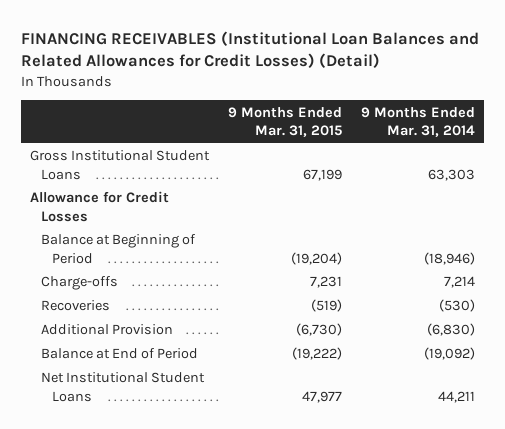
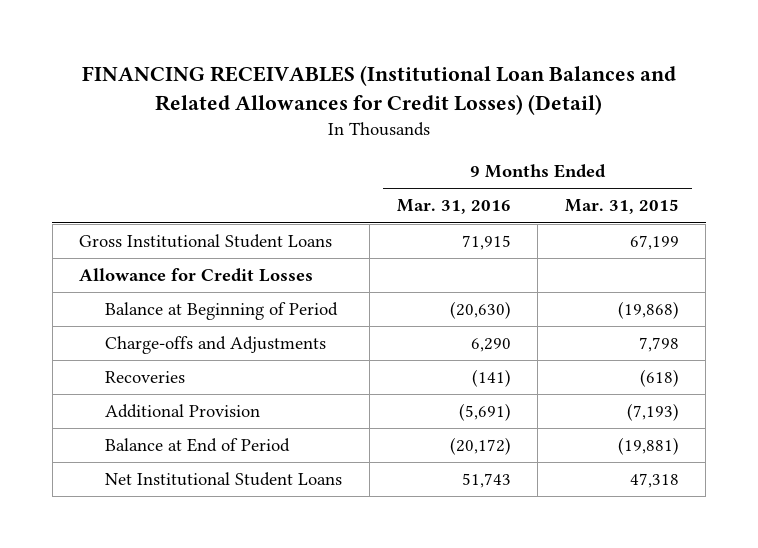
[360,106,475,138] 9 Months Ended Mar. 31, 2014 -> none
none -> [396,199,511,215] Mar. 31, 2016
[291,252,343,266] (19,204) -> [617,301,679,320] (19,868)
[41,276,119,291] Charge-offs -> [105,336,327,355] Charge-offs and Adjustments
[310,276,343,289] 7,231 -> [638,337,679,353] 7,798
[311,299,343,313] (519) -> [639,369,679,388] (618)
[296,323,343,337] (6,730) -> [626,403,679,422] (7,193)
[292,347,343,361] (19,222) -> [617,437,679,456] (19,881)
[302,391,343,404] 47,977 -> [629,473,679,489] 47,318

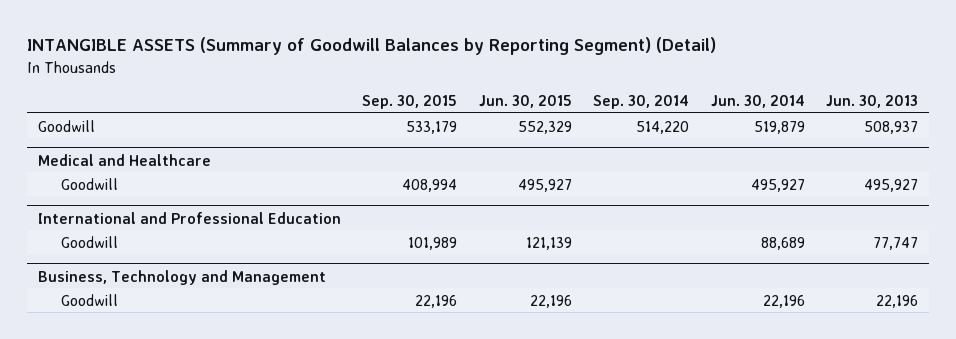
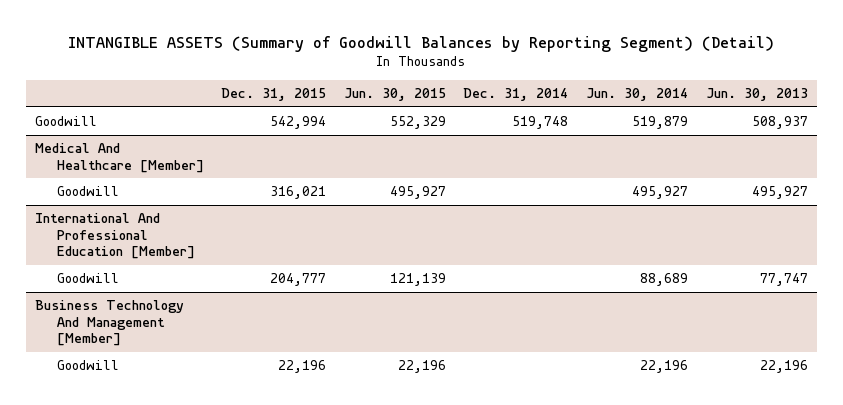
[362,94,458,109] Sep. 30, 2015 -> none
[593,94,690,109] Sep. 30, 2014 -> none
none -> [221,88,327,102] Dec. 31, 2015
none -> [463,88,569,102] Dec. 31, 2014
[37,153,211,166] Medical and Healthcare -> [35,143,204,173] Medical And Healthcare [Member]
[37,211,341,224] International and Professional Education -> [35,213,195,260] International And Professional Education [Member]
[37,269,326,285] Business, Technology and Management -> [35,300,185,347] Business Technology And Management [Member]

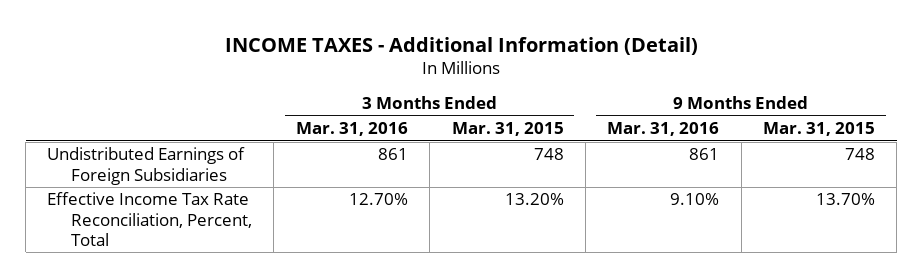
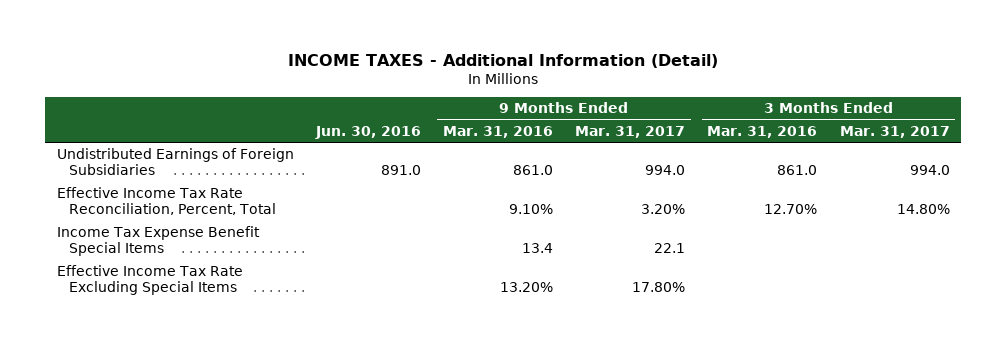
[451,122,564,137] Mar. 31, 2015 -> none
[762,122,875,137] Mar. 31, 2015 -> none
none -> [314,125,421,139] Jun. 30, 2016
none -> [575,125,686,138] Mar. 31, 2017
none -> [839,125,950,138] Mar. 31, 2017
[377,148,408,161] 861 -> [777,165,818,176] 861.0
[689,148,720,161] 861 -> [512,165,553,176] 861.0
none -> [56,226,260,257] Income Tax Expense Benefit Special Items
none -> [56,265,243,296] Effective Income Tax Rate Excluding Special Items

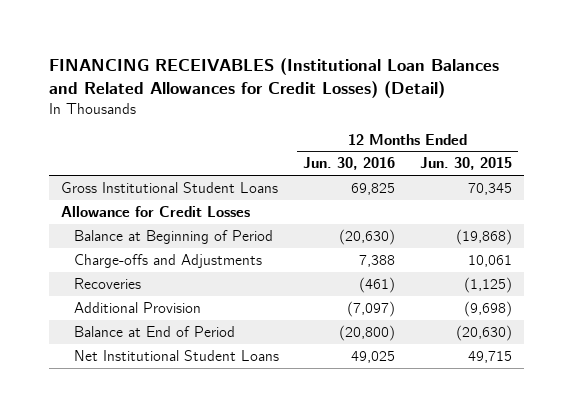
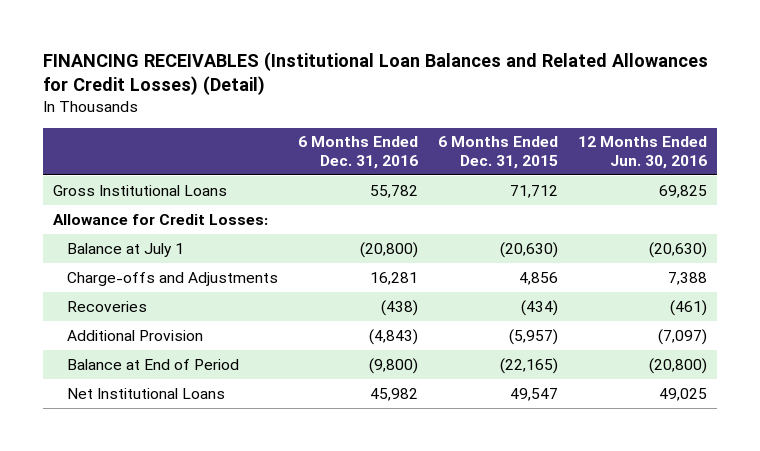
[419,157,512,171] Jun. 30, 2015 -> none
none -> [298,136,419,169] 6 Months Ended Dec. 31, 2016
none -> [438,136,559,169] 6 Months Ended Dec. 31, 2015
[60,181,278,193] Gross Institutional Student Loans -> [53,184,228,196] Gross Institutional Loans
[60,205,250,217] Allowance for Credit Losses -> [53,213,269,225] Allowance for Credit Losses:
[73,229,273,244] Balance at Beginning of Period -> [67,242,185,257] Balance at July 1
[73,349,279,361] Net Institutional Student Loans -> [67,387,226,399] Net Institutional Loans

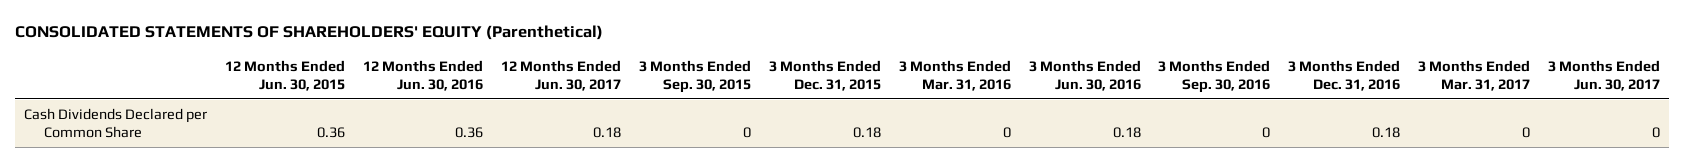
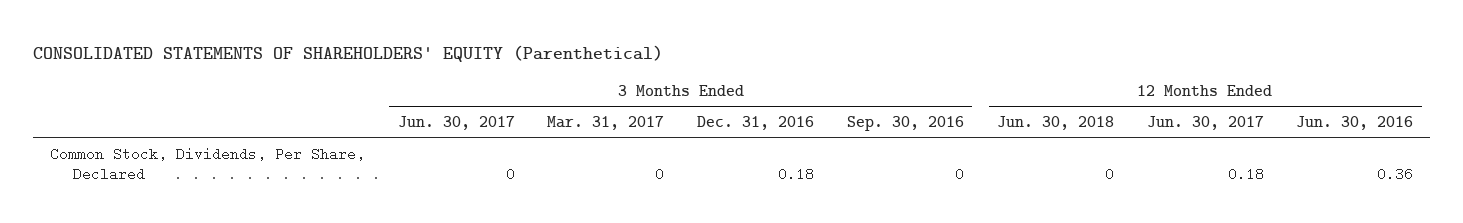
[225,59,346,91] 12 Months Ended Jun. 30, 2015 -> none
[638,59,751,93] 3 Months Ended Sep. 30, 2015 -> none
[768,59,881,91] 3 Months Ended Dec. 31, 2015 -> none
[898,59,1011,91] 3 Months Ended Mar. 31, 2016 -> none
[1028,59,1141,91] 3 Months Ended Jun. 30, 2016 -> none
none -> [996,115,1114,130] Jun. 30, 2018
[24,108,208,139] Cash Dividends Declared per Common Share -> [49,146,365,182] Common Stock, Dividends, Per Share, Declared

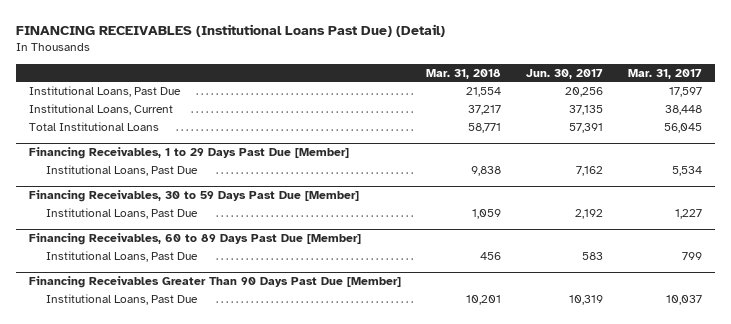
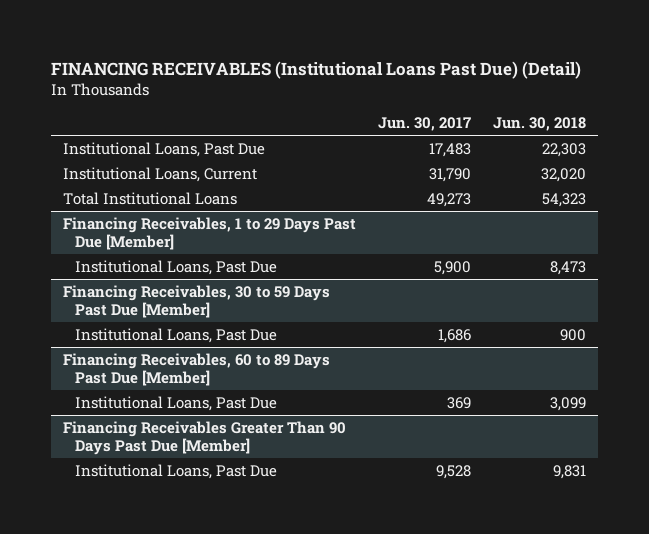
[425,68,501,79] Mar. 31, 2018 -> none
[628,68,703,79] Mar. 31, 2017 -> none
none -> [493,116,587,131] Jun. 30, 2018
[565,87,604,98] 20,256 -> [429,143,472,158] 17,483
[569,105,604,116] 37,135 -> [429,168,472,183] 31,790
[569,123,604,134] 57,391 -> [427,193,472,208] 49,273
[576,166,604,177] 7,162 -> [434,261,472,276] 5,900
[575,209,604,220] 2,192 -> [438,329,472,344] 1,686
[582,252,604,261] 583 -> [447,397,472,410] 369
[569,295,604,306] 10,319 -> [436,465,472,480] 9,528

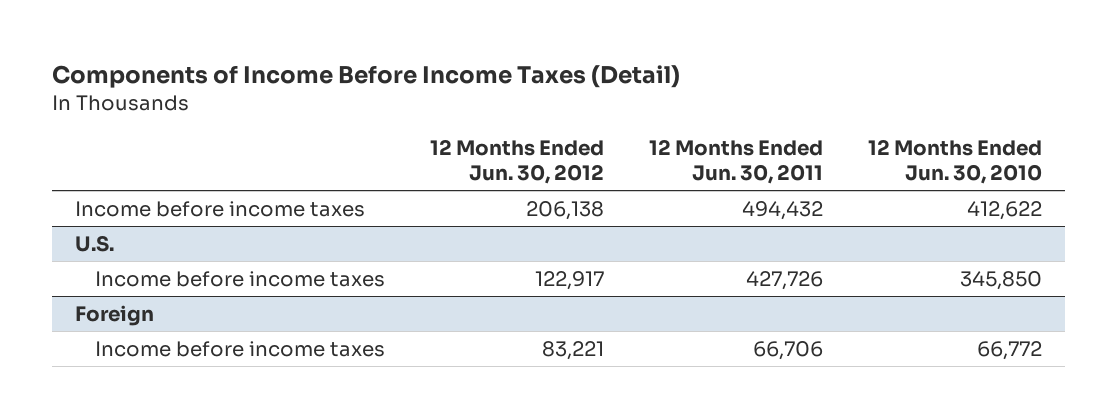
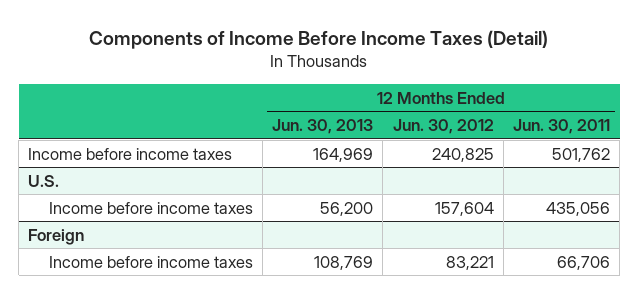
[868,138,1043,185] 12 Months Ended Jun. 30, 2010 -> none
none -> [272,119,374,135] Jun. 30, 2013
[525,200,604,220] 206,138 -> [431,147,494,162] 240,825
[741,200,823,220] 494,432 -> [551,147,610,162] 501,762
[534,270,604,290] 122,917 -> [434,201,494,216] 157,604
[745,270,823,290] 427,726 -> [545,201,610,216] 435,056

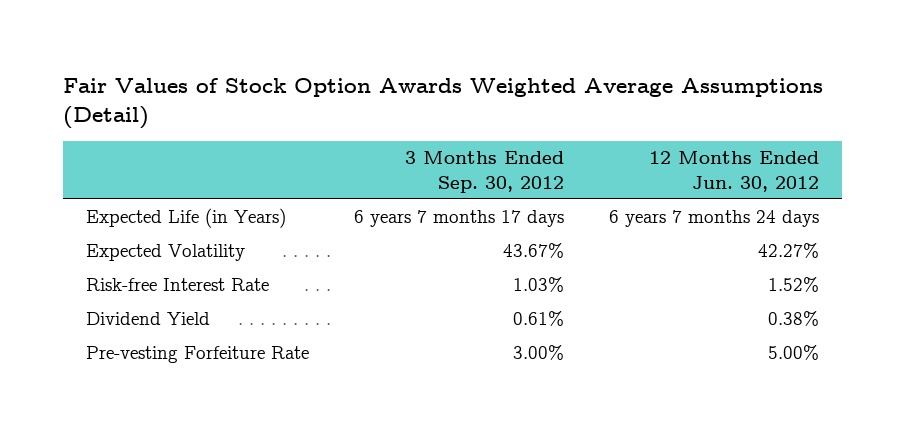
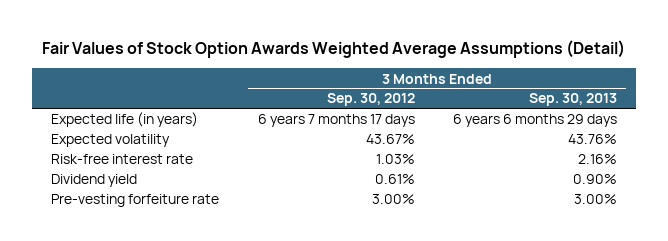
[649,151,820,192] 12 Months Ended Jun. 30, 2012 -> none
none -> [528,93,617,107] Sep. 30, 2013
[85,208,286,229] Expected Life (in Years) -> [51,112,199,128] Expected life (in years)
[85,244,245,262] Expected Volatility -> [51,134,171,148] Expected volatility
[85,278,269,292] Risk-free Interest Rate -> [51,154,194,165] Risk-free interest rate
[85,312,210,326] Dividend Yield -> [51,174,138,188] Dividend yield
[85,346,309,364] Pre-vesting Forfeiture Rate -> [51,194,220,208] Pre-vesting forfeiture rate

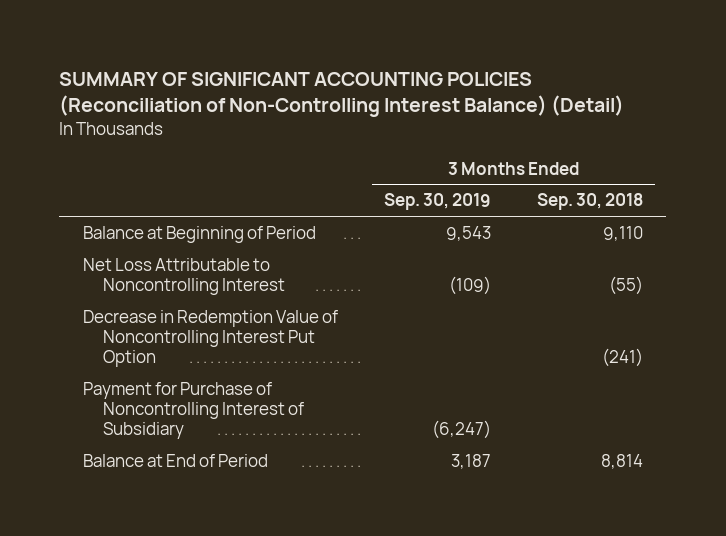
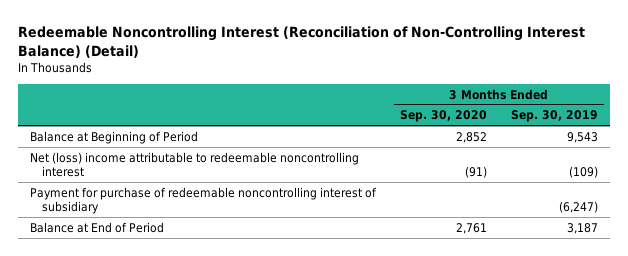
[59,71,625,118] SUMMARY OF SIGNIFICANT ACCOUNTING POLICIES (Reconciliation of Non-Controlling Interest Balance) (Detail) -> [18,26,586,58] Redeemable Noncontrolling Interest (Reconciliation of Non-Controlling Interest Balance) (Detail)
[537,193,644,211] Sep. 30, 2018 -> none
none -> [400,110,488,123] Sep. 30, 2020
[82,310,338,368] Decrease in Redemption Value of Noncontrolling Interest Put Option -> none
[82,258,285,296] Net Loss Attributable to Noncontrolling Interest -> [30,151,360,177] Net (loss) income attributable to redeemable noncontrolling interest
[82,382,304,440] Payment for Purchase of Noncontrolling Interest of Subsidiary -> [30,186,378,214] Payment for purchase of redeemable noncontrolling interest of subsidiary

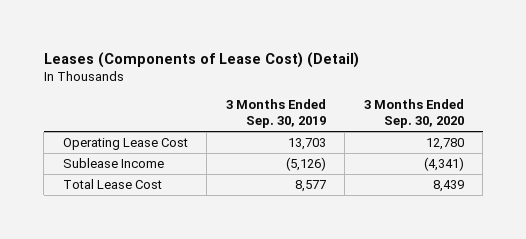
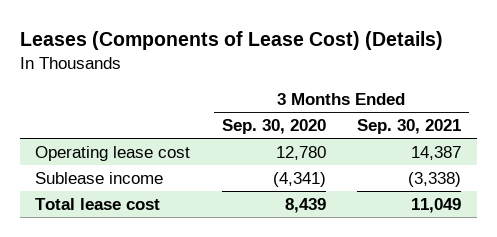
[43,51,359,68] Leases (Components of Lease Cost) (Detail) -> [19,30,443,50] Leases (Components of Lease Cost) (Details)
[225,98,326,129] 3 Months Ended Sep. 30, 2019 -> none
none -> [357,119,462,135] Sep. 30, 2021
[62,138,188,151] Operating Lease Cost -> [35,145,191,161] Operating lease cost
[62,158,164,169] Sublease Income -> [35,171,164,184] Sublease income
[62,179,162,190] Total Lease Cost -> [35,197,161,210] Total lease cost

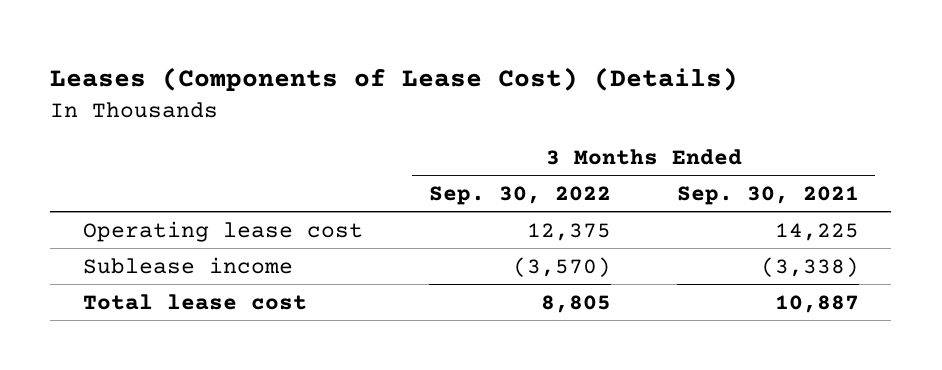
[221,119,326,135] Sep. 30, 2020 -> none
none -> [428,185,611,205] Sep. 30, 2022
[411,145,462,160] 14,387 -> [774,222,859,241] 14,225
[411,197,462,213] 11,049 -> [774,294,859,313] 10,887

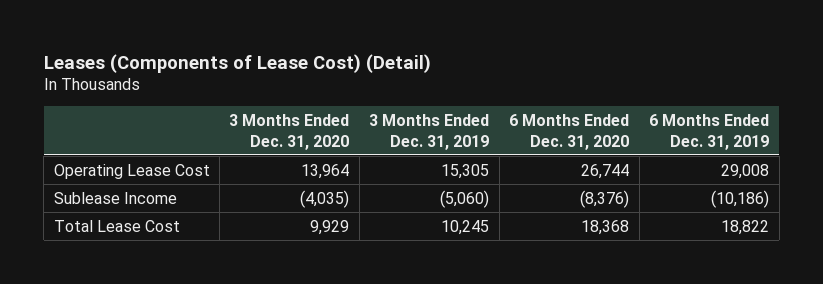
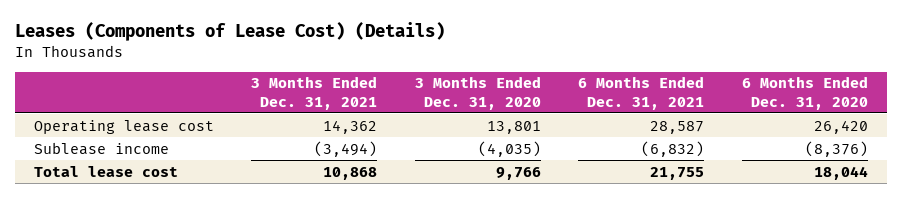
[43,53,431,73] Leases (Components of Lease Cost) (Detail) -> [14,22,445,42] Leases (Components of Lease Cost) (Details)
[369,113,490,150] 3 Months Ended Dec. 31, 2019 -> none
[649,113,770,150] 6 Months Ended Dec. 31, 2019 -> none
none -> [251,76,378,110] 3 Months Ended Dec. 31, 2021
none -> [578,76,705,110] 6 Months Ended Dec. 31, 2021
[53,163,210,179] Operating Lease Cost -> [33,119,214,134] Operating lease cost
[301,163,350,179] 13,964 -> [486,120,541,134] 13,801
[581,163,630,179] 26,744 -> [813,119,868,134] 26,420
[53,191,177,204] Sublease Income -> [33,141,169,155] Sublease income
[53,219,180,232] Total Lease Cost -> [33,165,178,177] Total lease cost
[310,219,350,235] 9,929 -> [495,166,541,180] 9,766
[581,219,630,235] 18,368 -> [813,165,868,180] 18,044

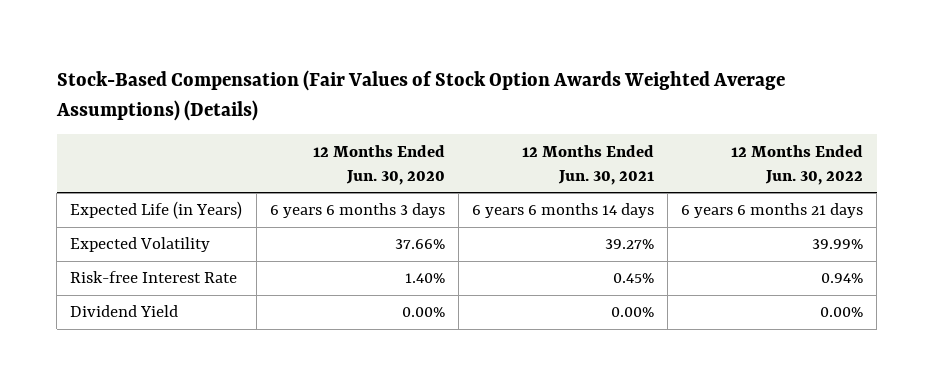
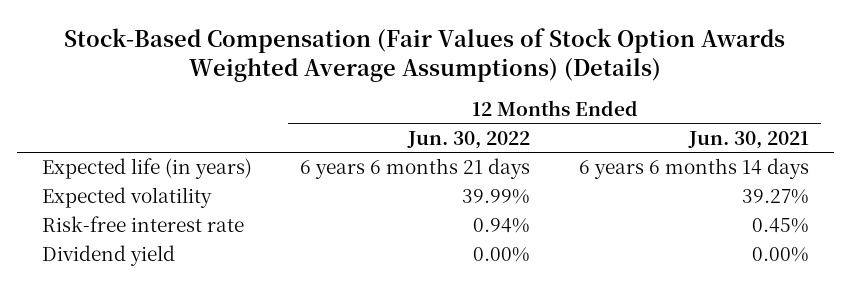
[312,144,445,185] 12 Months Ended Jun. 30, 2020 -> none
[70,201,243,220] Expected Life (in Years) -> [41,158,252,180] Expected life (in years)
[70,237,211,253] Expected Volatility -> [41,187,212,209] Expected volatility
[70,271,238,284] Risk-free Interest Rate -> [41,216,244,233] Risk-free interest rate
[70,305,179,318] Dividend Yield -> [41,245,175,267] Dividend yield

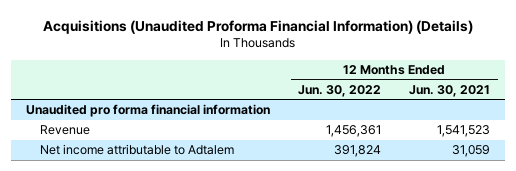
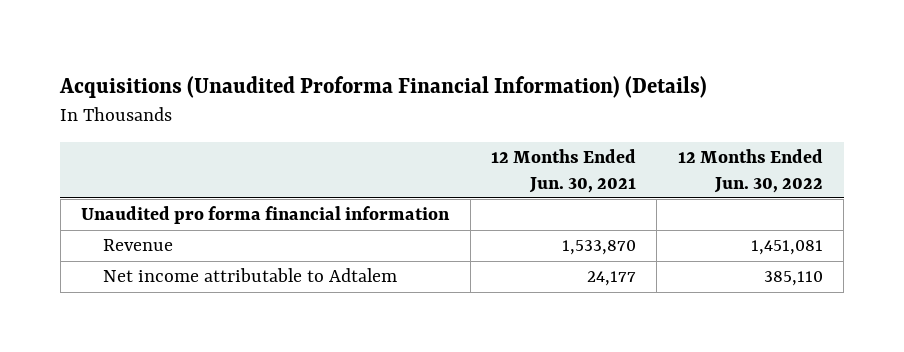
[326,125,382,138] 1,456,361 -> [750,240,823,256] 1,451,081
[437,125,491,138] 1,541,523 -> [561,240,636,256] 1,533,870
[334,145,382,158] 391,824 -> [763,271,823,287] 385,110
[452,145,491,158] 31,059 -> [586,271,636,287] 24,177

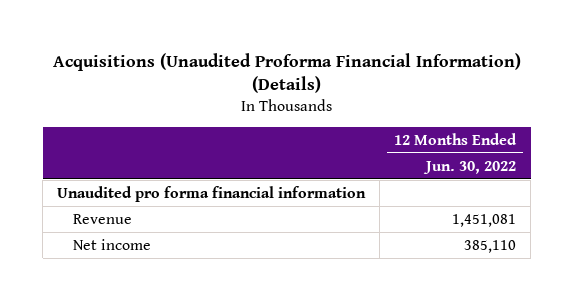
[490,149,636,193] 12 Months Ended Jun. 30, 2021 -> none
[102,268,397,283] Net income attributable to Adtalem -> [72,238,151,250] Net income

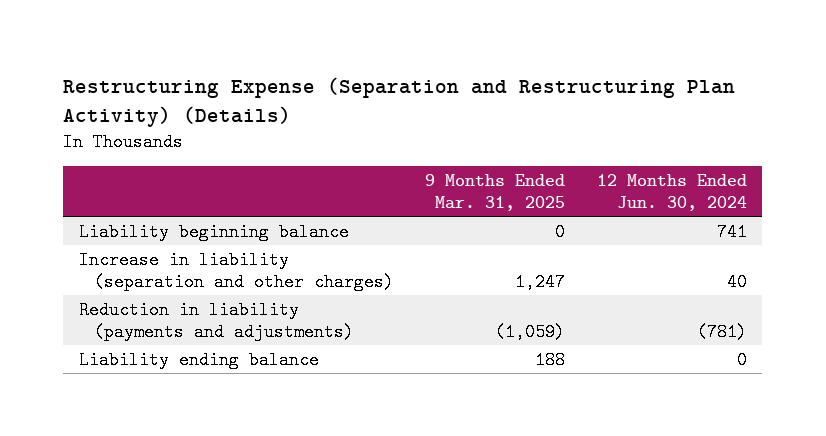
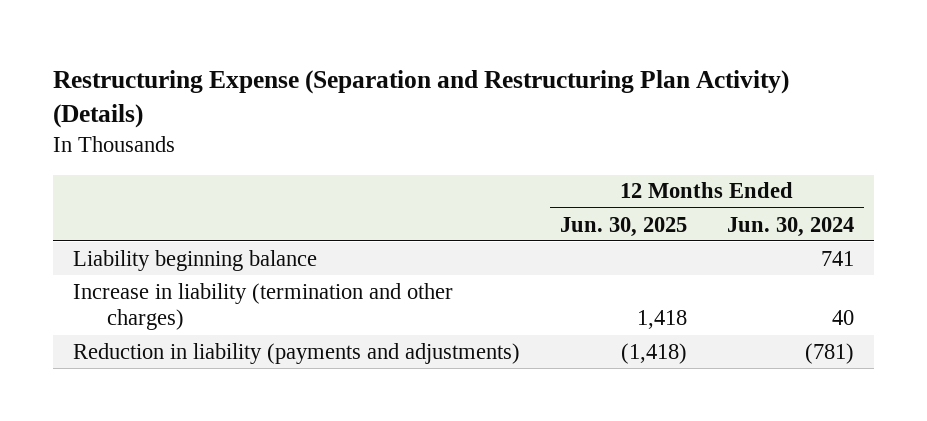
[425,173,566,212] 9 Months Ended Mar. 31, 2025 -> none
none -> [559,216,687,237] Jun. 30, 2025
[79,250,394,292] Increase in liability (separation and other charges) -> [72,282,453,331] Increase in liability (termination and other charges)
[79,350,320,369] Liability ending balance -> none

